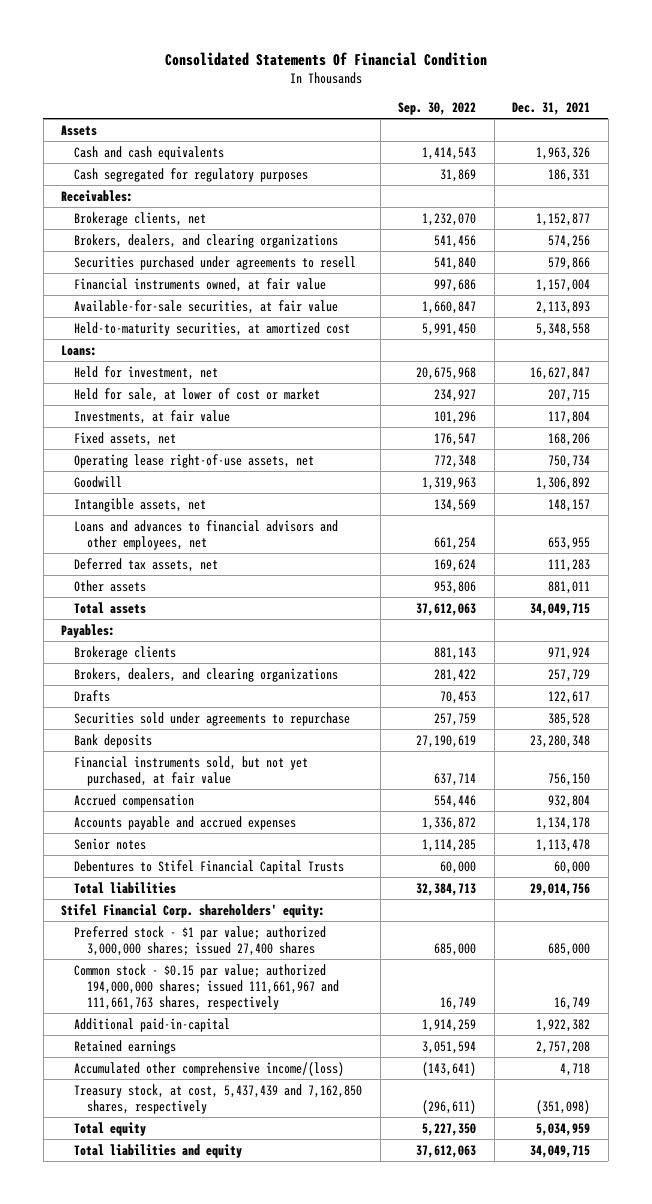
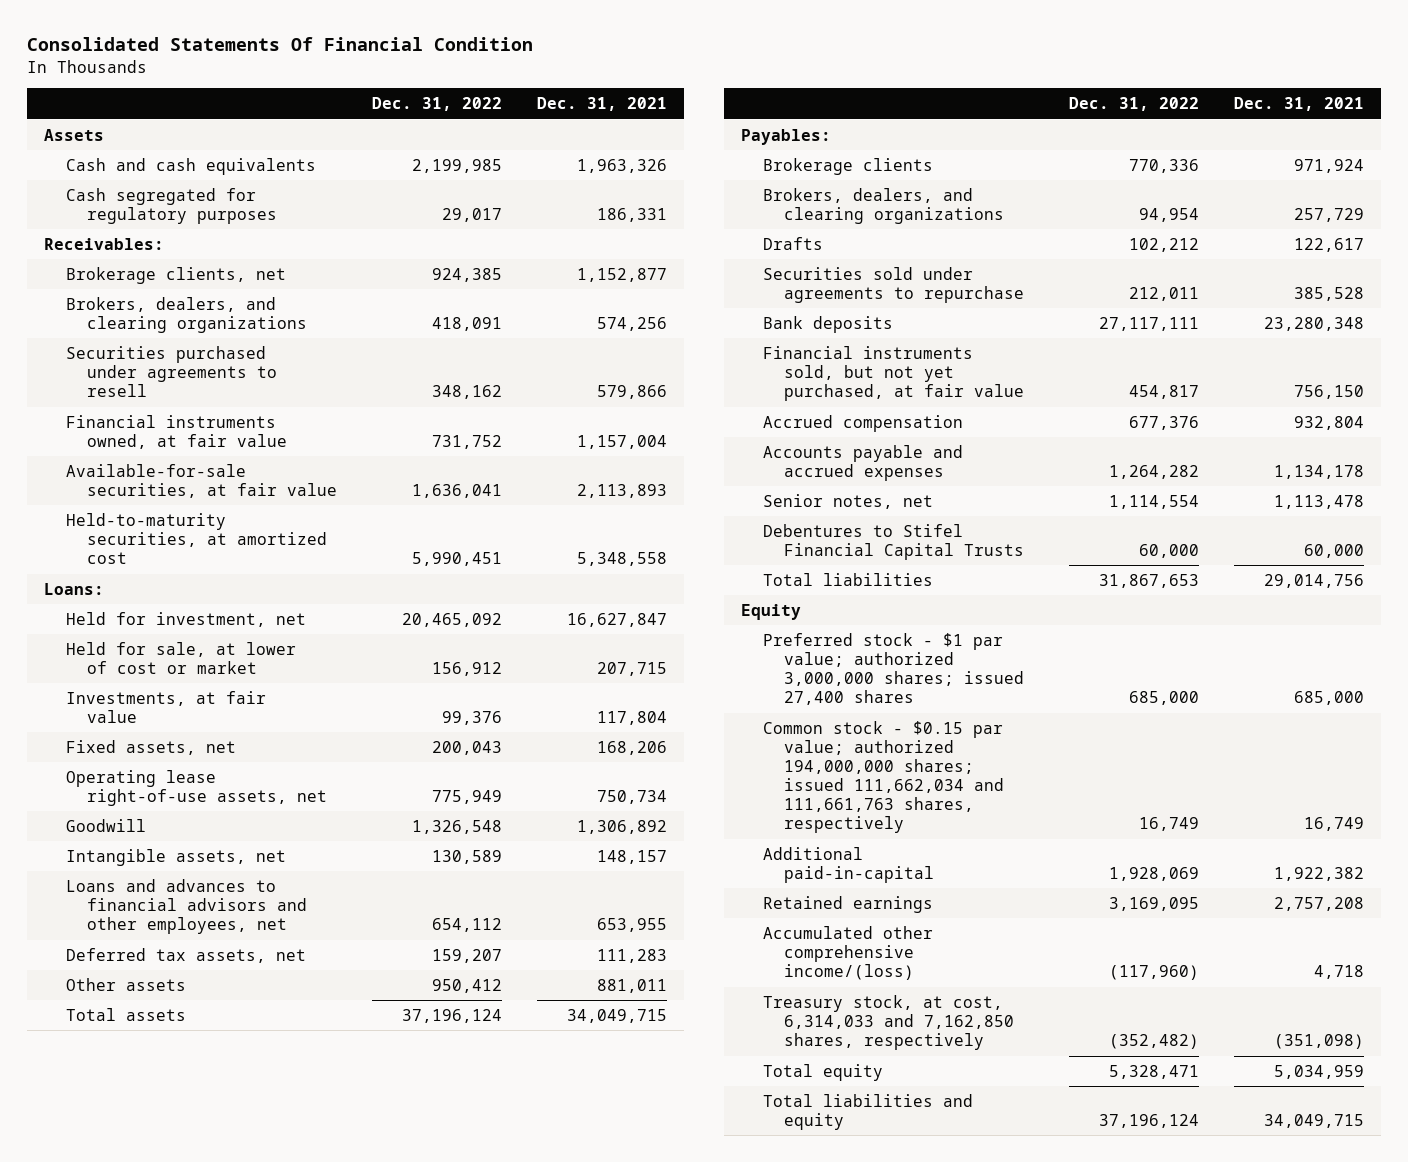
[398,102,477,116] Sep. 30, 2022 -> none
none -> [371,97,502,112] Dec. 31, 2022
[74,837,147,850] Senior notes -> [762,493,933,509] Senior notes, net
[61,903,326,918] Stifel Financial Corp. shareholders' equity: -> [741,603,802,620] Equity
[74,963,339,1011] Common stock - $0.15 par value; authorized 194,000,000 shares; issued 111,661,967 and 111,661,763 shares, respectively -> [762,720,1005,834] Common stock - $0.15 par value; authorized 194,000,000 shares; issued 111,662,034 and 111,661,763 shares, respectively
[74,1083,363,1114] Treasury stock, at cost, 5,437,439 and 7,162,850 shares, respectively -> [762,994,1015,1051] Treasury stock, at cost, 6,314,033 and 7,162,850 shares, respectively

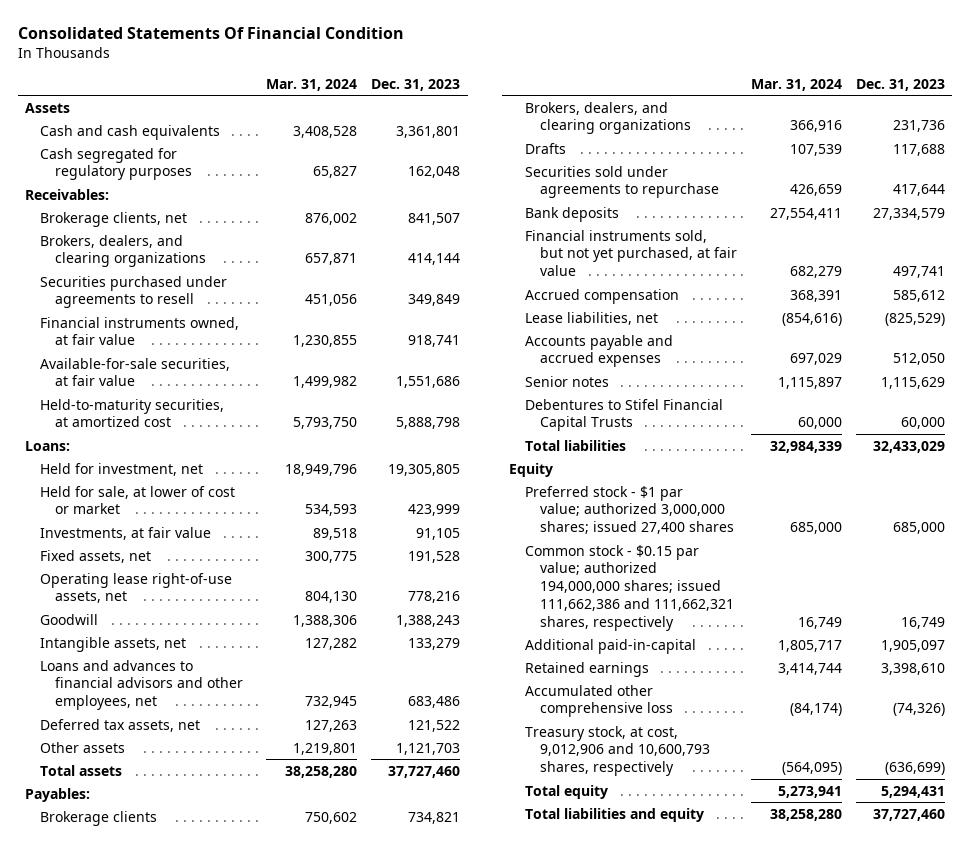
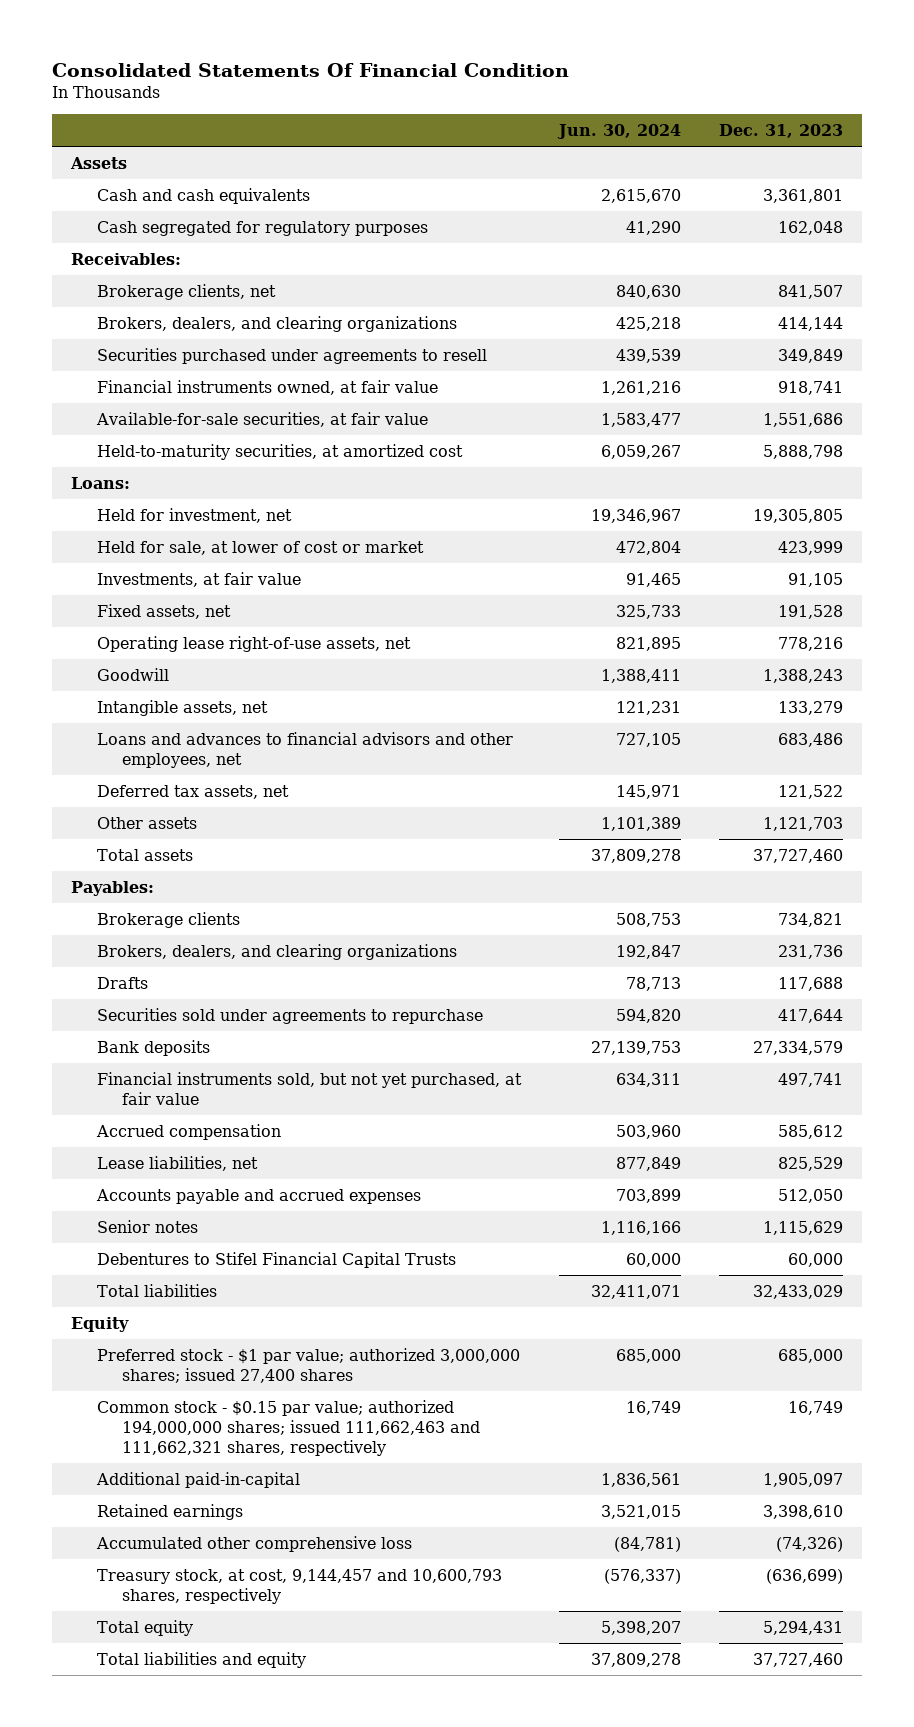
[266,78,358,91] Mar. 31, 2024 -> none
none -> [556,124,681,140] Jun. 30, 2024
[885,312,946,326] (825,529) -> [778,1156,844,1171] 825,529
[524,544,734,631] Common stock - $0.15 par value; authorized 194,000,000 shares; issued 111,662,386 and 111,662,321 shares, respectively -> [96,1399,481,1457] Common stock - $0.15 par value; authorized 194,000,000 shares; issued 111,662,463 and 111,662,321 shares, respectively
[524,725,710,777] Treasury stock, at cost, 9,012,906 and 10,600,793 shares, respectively -> [96,1568,502,1604] Treasury stock, at cost, 9,144,457 and 10,600,793 shares, respectively

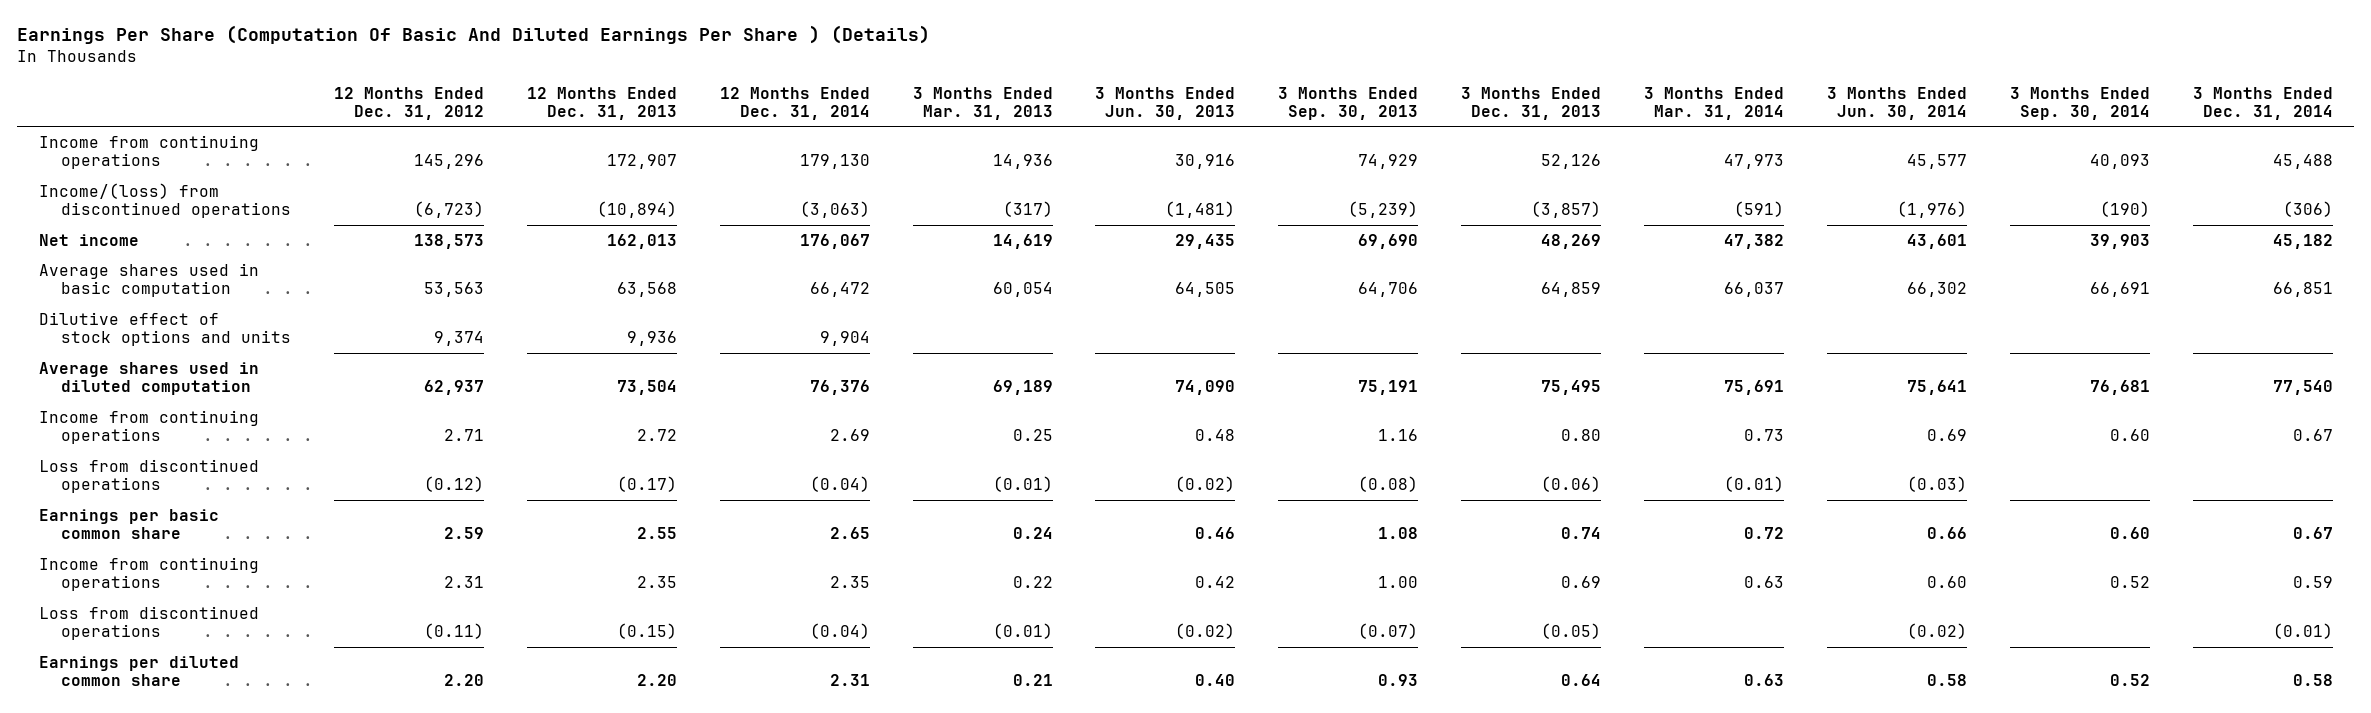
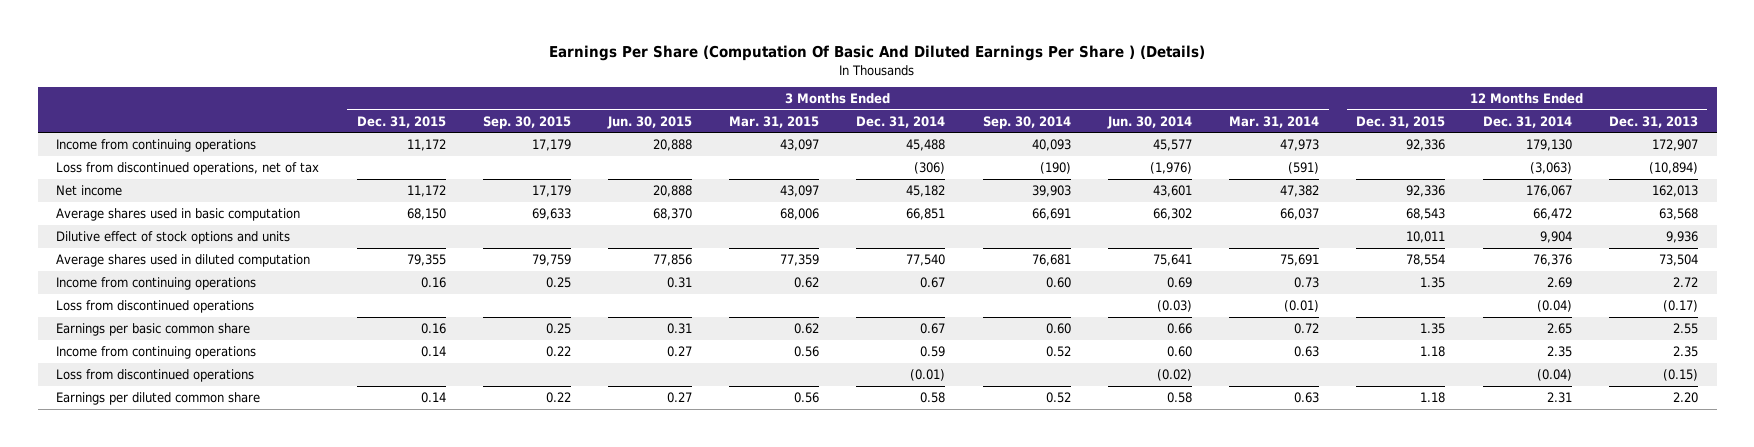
[334,86,485,120] 12 Months Ended Dec. 31, 2012 -> none
[912,86,1053,120] 3 Months Ended Mar. 31, 2013 -> none
[1095,86,1236,120] 3 Months Ended Jun. 30, 2013 -> none
[1278,86,1419,120] 3 Months Ended Sep. 30, 2013 -> none
[1461,86,1602,120] 3 Months Ended Dec. 31, 2013 -> none
none -> [356,115,446,128] Dec. 31, 2015
none -> [482,115,571,129] Sep. 30, 2015
none -> [607,115,693,129] Jun. 30, 2015
none -> [729,115,820,128] Mar. 31, 2015
none -> [1356,115,1446,128] Dec. 31, 2015
[38,182,292,219] Income/(loss) from discontinued operations -> [56,161,320,175] Loss from discontinued operations, net of tax

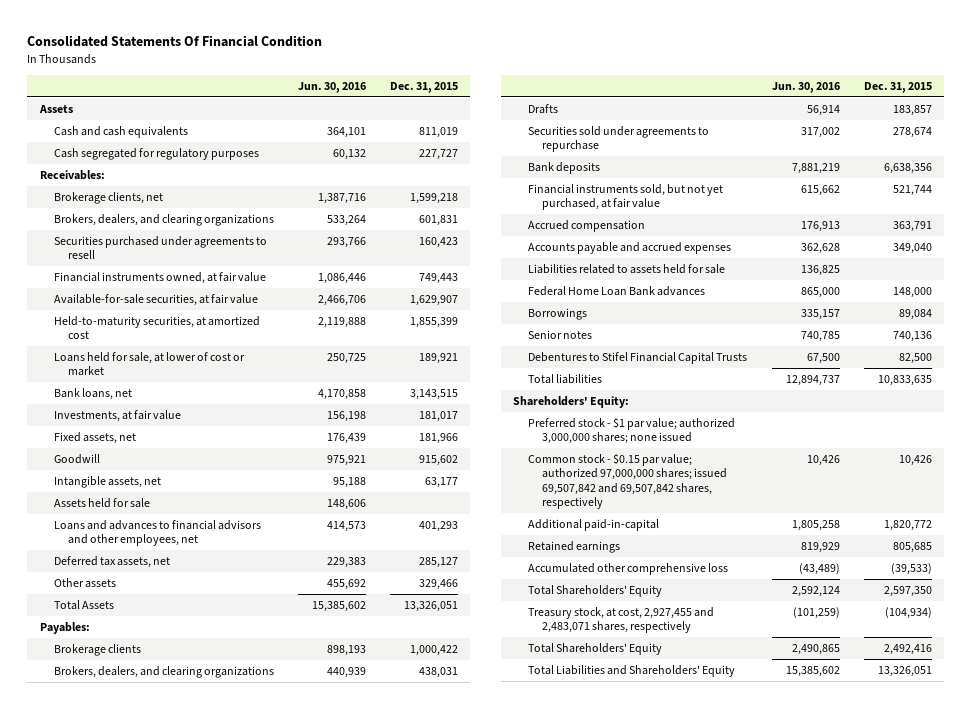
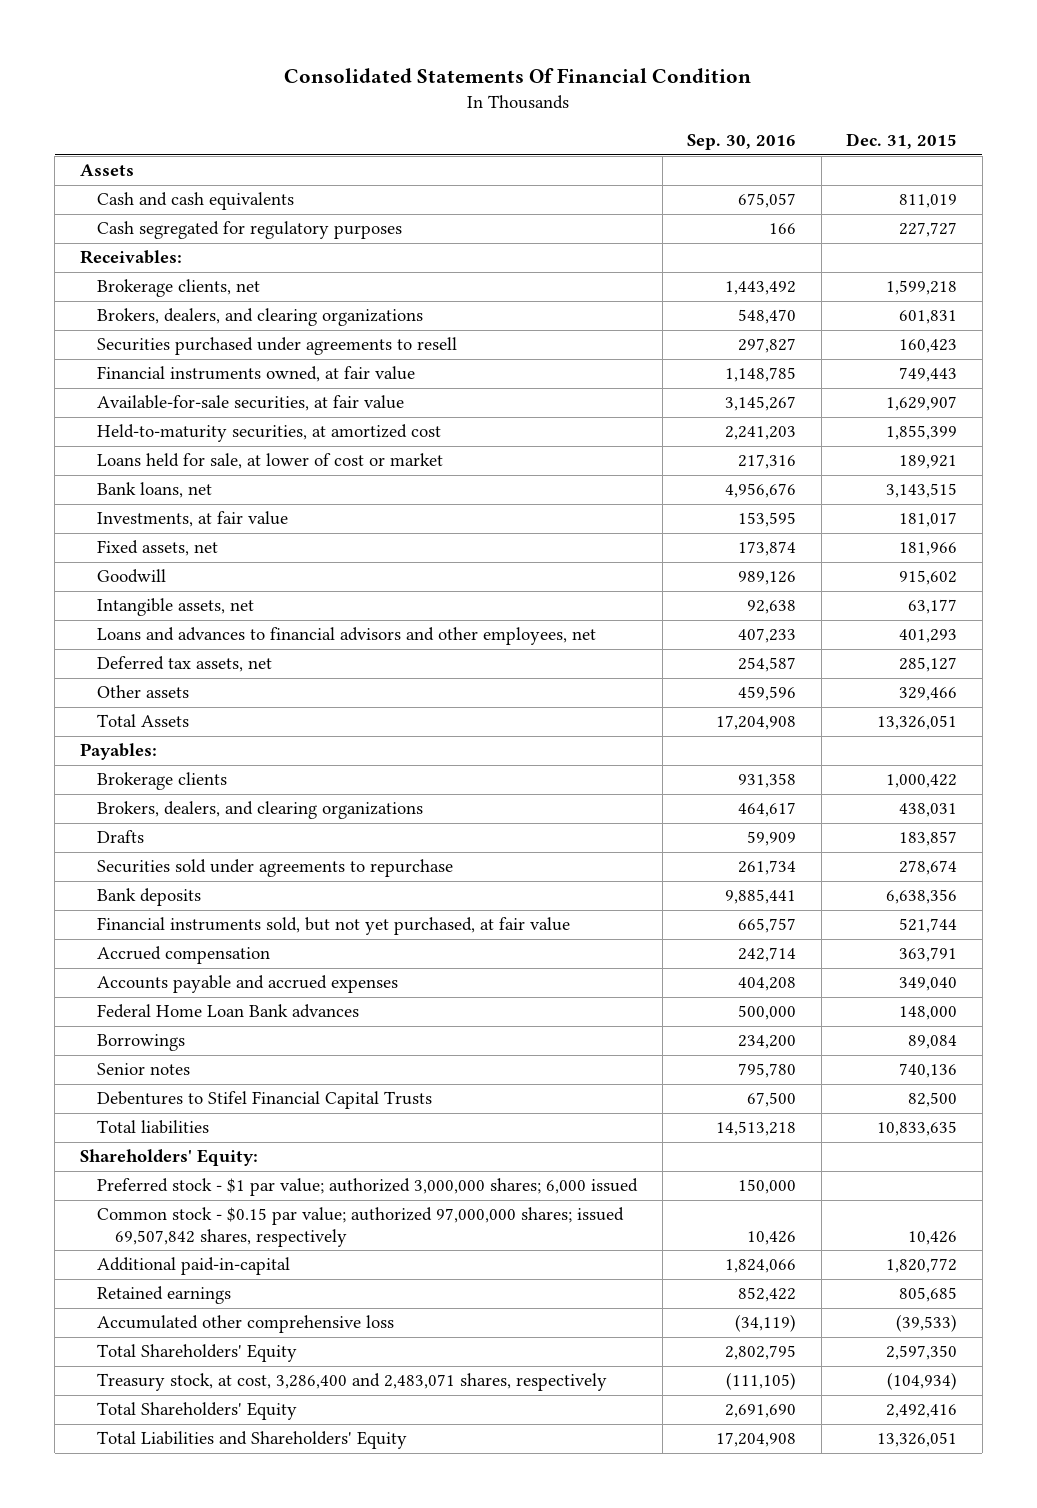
[298,81,367,93] Jun. 30, 2016 -> none
none -> [687,134,797,151] Sep. 30, 2016
[53,498,150,509] Assets held for sale -> none
[527,264,725,275] Liabilities related to assets held for sale -> none
[527,418,735,445] Preferred stock - $1 par value; authorized 3,000,000 shares; none issued -> [97,1178,639,1197] Preferred stock - $1 par value; authorized 3,000,000 shares; 6,000 issued
[527,454,727,510] Common stock - $0.15 par value; authorized 97,000,000 shares; issued 69,507,842 and 69,507,842 shares, respectively -> [97,1207,625,1247] Common stock - $0.15 par value; authorized 97,000,000 shares; issued 69,507,842 shares, respectively
[527,607,714,634] Treasury stock, at cost, 2,927,455 and 2,483,071 shares, respectively -> [97,1373,608,1392] Treasury stock, at cost, 3,286,400 and 2,483,071 shares, respectively

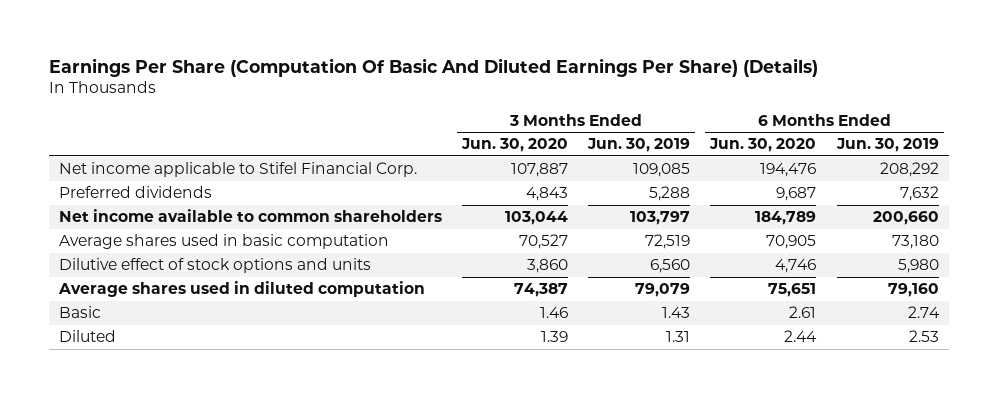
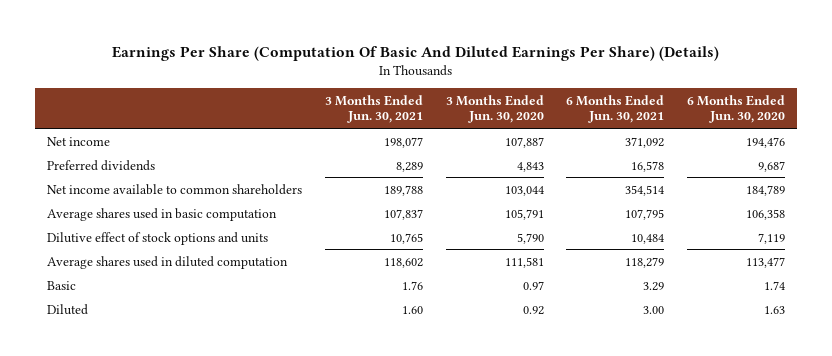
[587,138,691,153] Jun. 30, 2019 -> none
[835,138,939,153] Jun. 30, 2019 -> none
none -> [324,94,423,124] 3 Months Ended Jun. 30, 2021
none -> [566,94,665,124] 6 Months Ended Jun. 30, 2021
[58,162,417,178] Net income applicable to Stifel Financial Corp. -> [46,136,110,146] Net income
[519,234,569,250] 70,527 -> [504,208,544,220] 105,791
[766,235,817,250] 70,905 -> [746,208,786,220] 106,358
[527,259,569,274] 3,860 -> [516,232,544,244] 5,790
[775,259,817,274] 4,746 -> [758,232,786,244] 7,119
[514,283,569,298] 74,387 -> [504,256,544,268] 111,581
[768,283,817,298] 75,651 -> [746,256,786,268] 113,477
[540,307,569,319] 1.46 -> [522,280,544,290] 0.97
[789,306,817,319] 2.61 -> [764,280,786,290] 1.74
[541,331,569,343] 1.39 -> [522,305,544,315] 0.92
[784,330,818,343] 2.44 -> [764,305,786,314] 1.63

